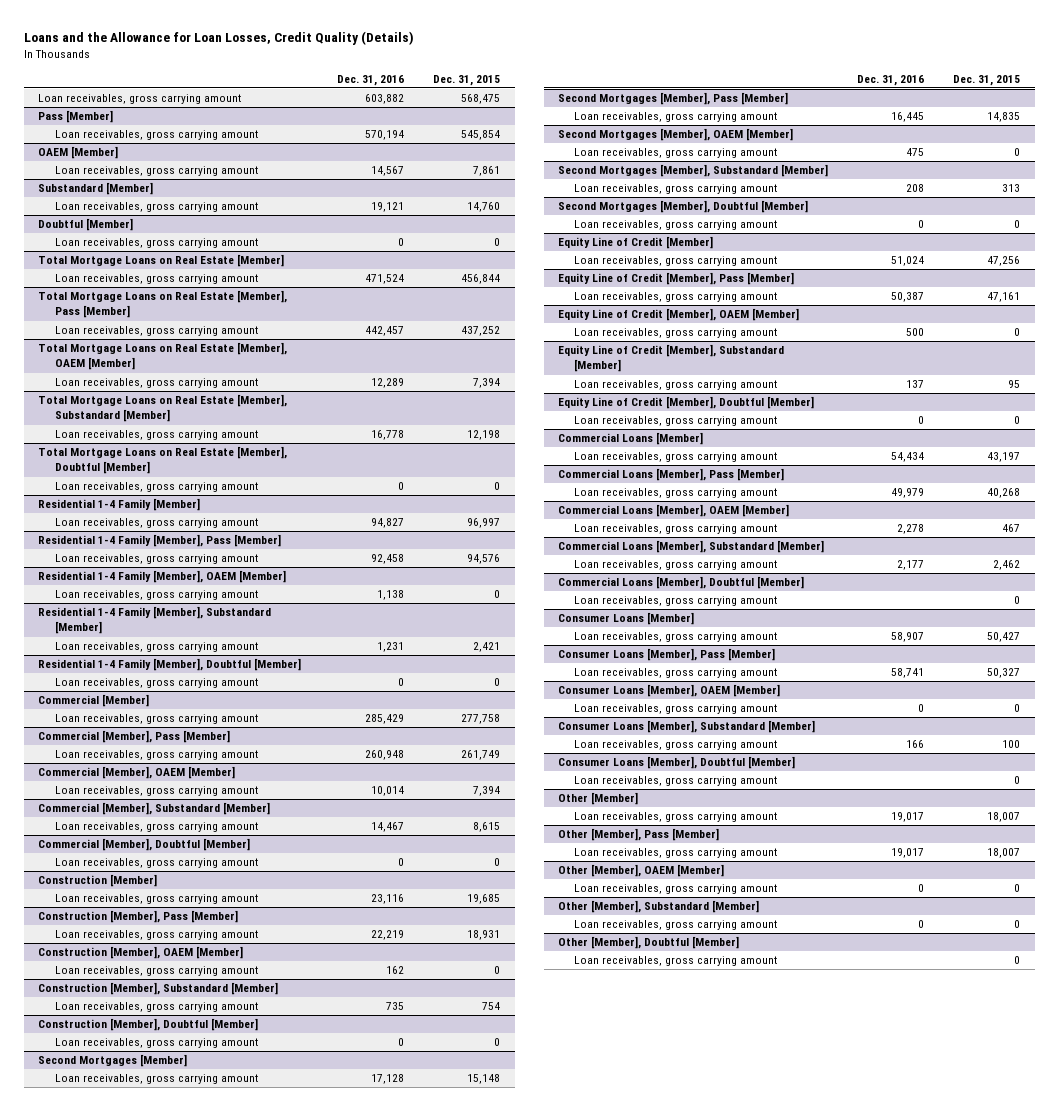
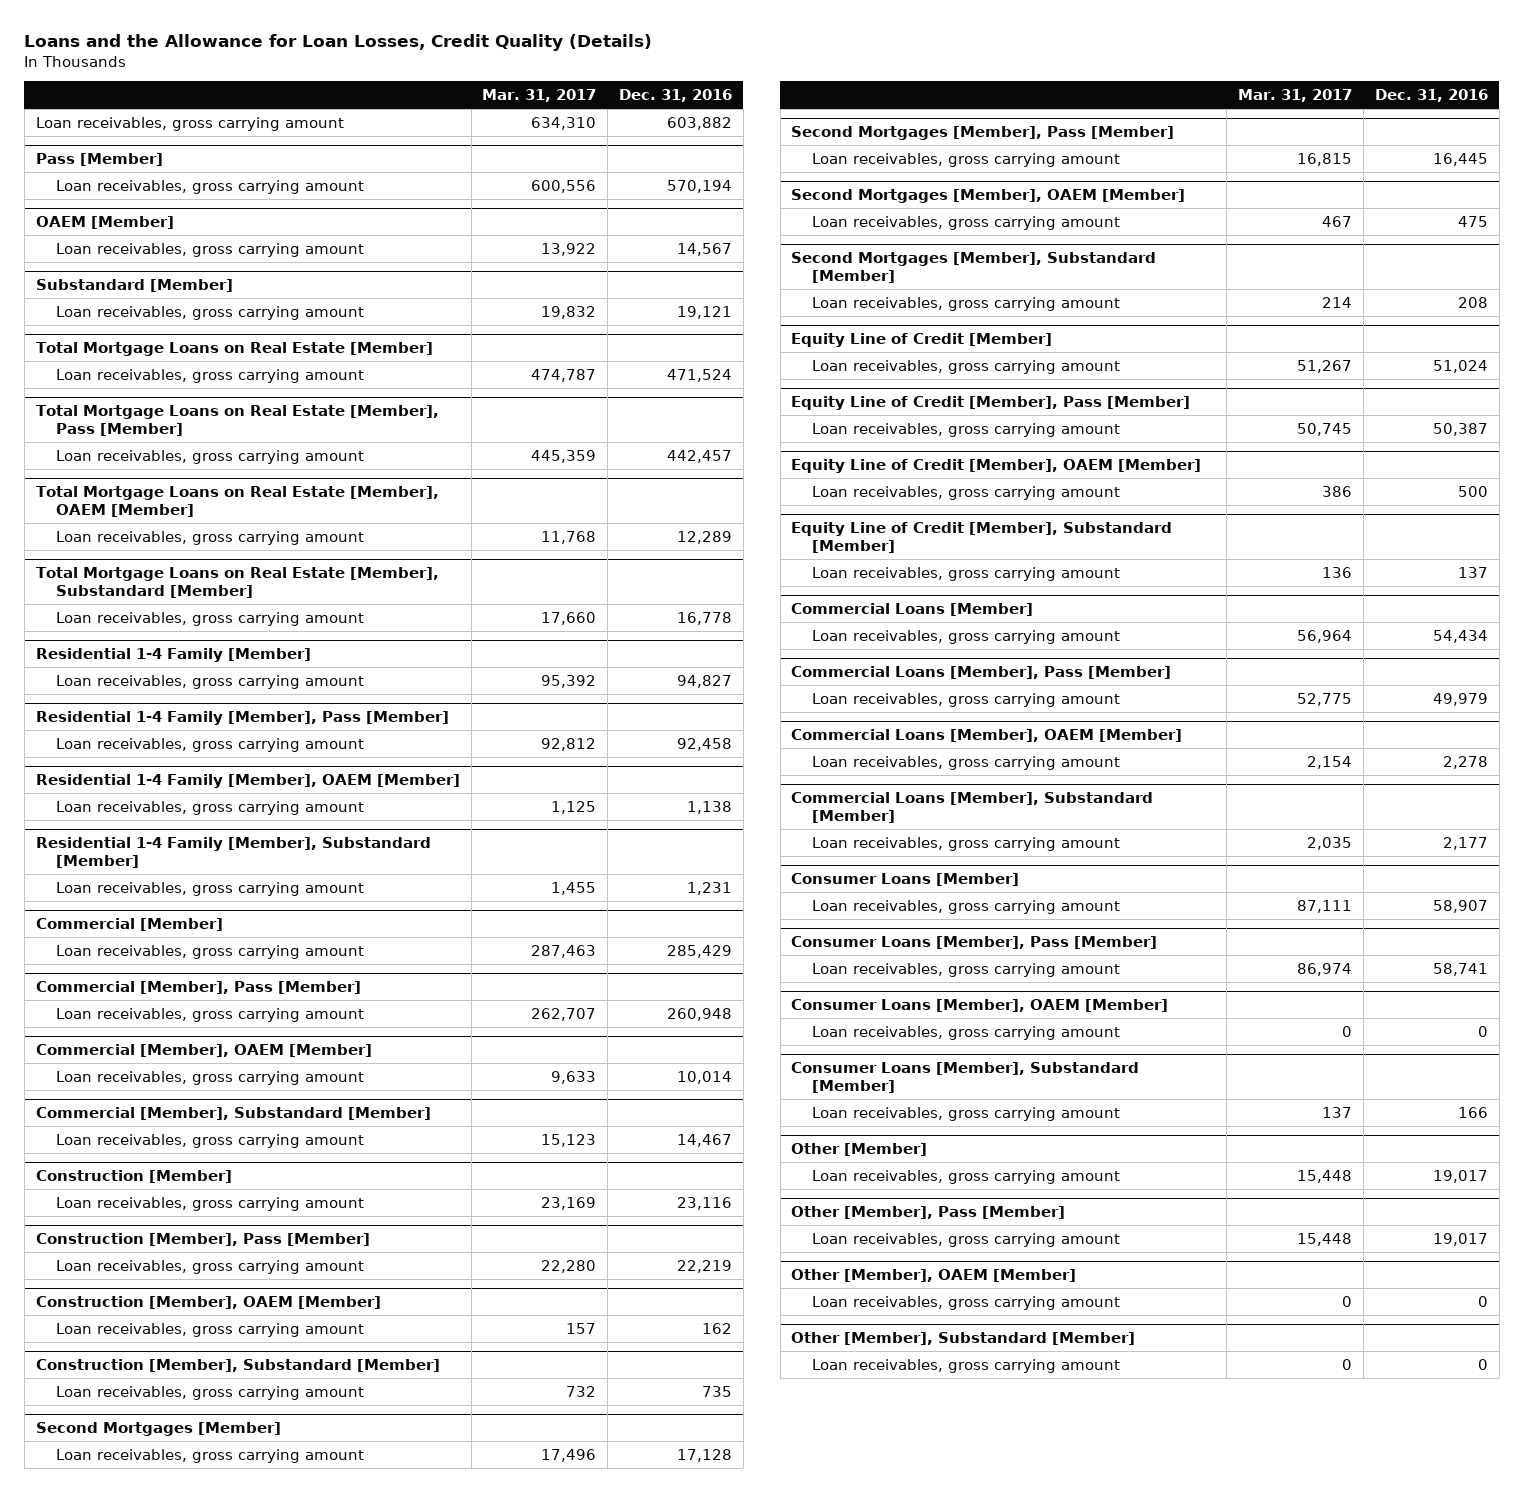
[433,74,501,86] Dec. 31, 2015 -> none
none -> [482,89,597,103] Mar. 31, 2017
[38,218,134,232] Doubtful [Member] -> none
[54,238,258,249] Loan receivables, gross carrying amount -> none
[38,446,288,475] Total Mortgage Loans on Real Estate [Member], Doubtful [Member] -> none
[54,482,258,493] Loan receivables, gross carrying amount -> none
[38,658,302,672] Residential 1-4 Family [Member], Doubtful [Member] -> none
[54,678,258,689] Loan receivables, gross carrying amount -> none
[38,838,251,852] Commercial [Member], Doubtful [Member] -> none
[54,858,258,869] Loan receivables, gross carrying amount -> none
[38,1018,259,1032] Construction [Member], Doubtful [Member] -> none
[54,1038,258,1049] Loan receivables, gross carrying amount -> none
[558,200,809,214] Second Mortgages [Member], Doubtful [Member] -> none
[574,220,778,231] Loan receivables, gross carrying amount -> none
[558,396,815,410] Equity Line of Credit [Member], Doubtful [Member] -> none
[574,416,778,427] Loan receivables, gross carrying amount -> none
[558,576,805,590] Commercial Loans [Member], Doubtful [Member] -> none
[574,596,778,607] Loan receivables, gross carrying amount -> none
[558,756,796,770] Consumer Loans [Member], Doubtful [Member] -> none
[574,776,778,787] Loan receivables, gross carrying amount -> none
[558,936,740,950] Other [Member], Doubtful [Member] -> none
[574,956,778,967] Loan receivables, gross carrying amount -> none

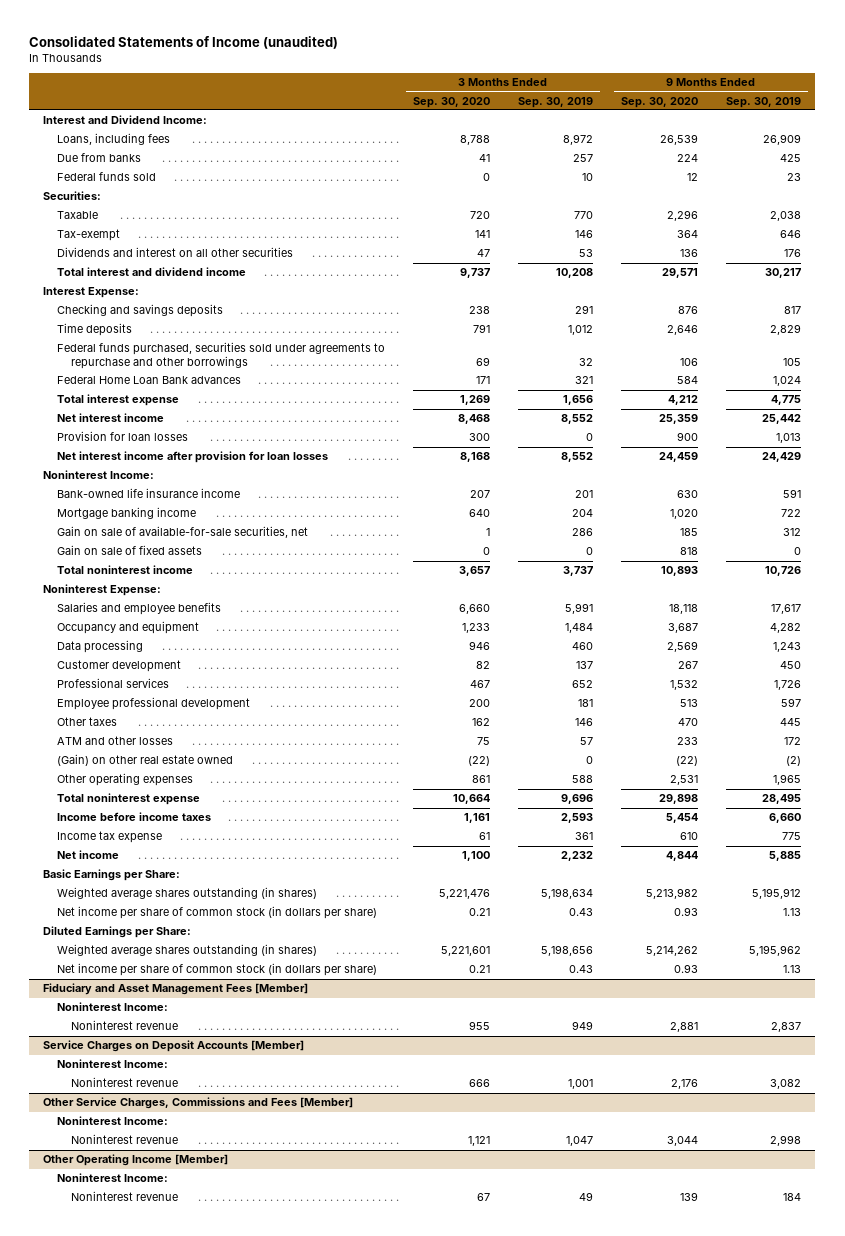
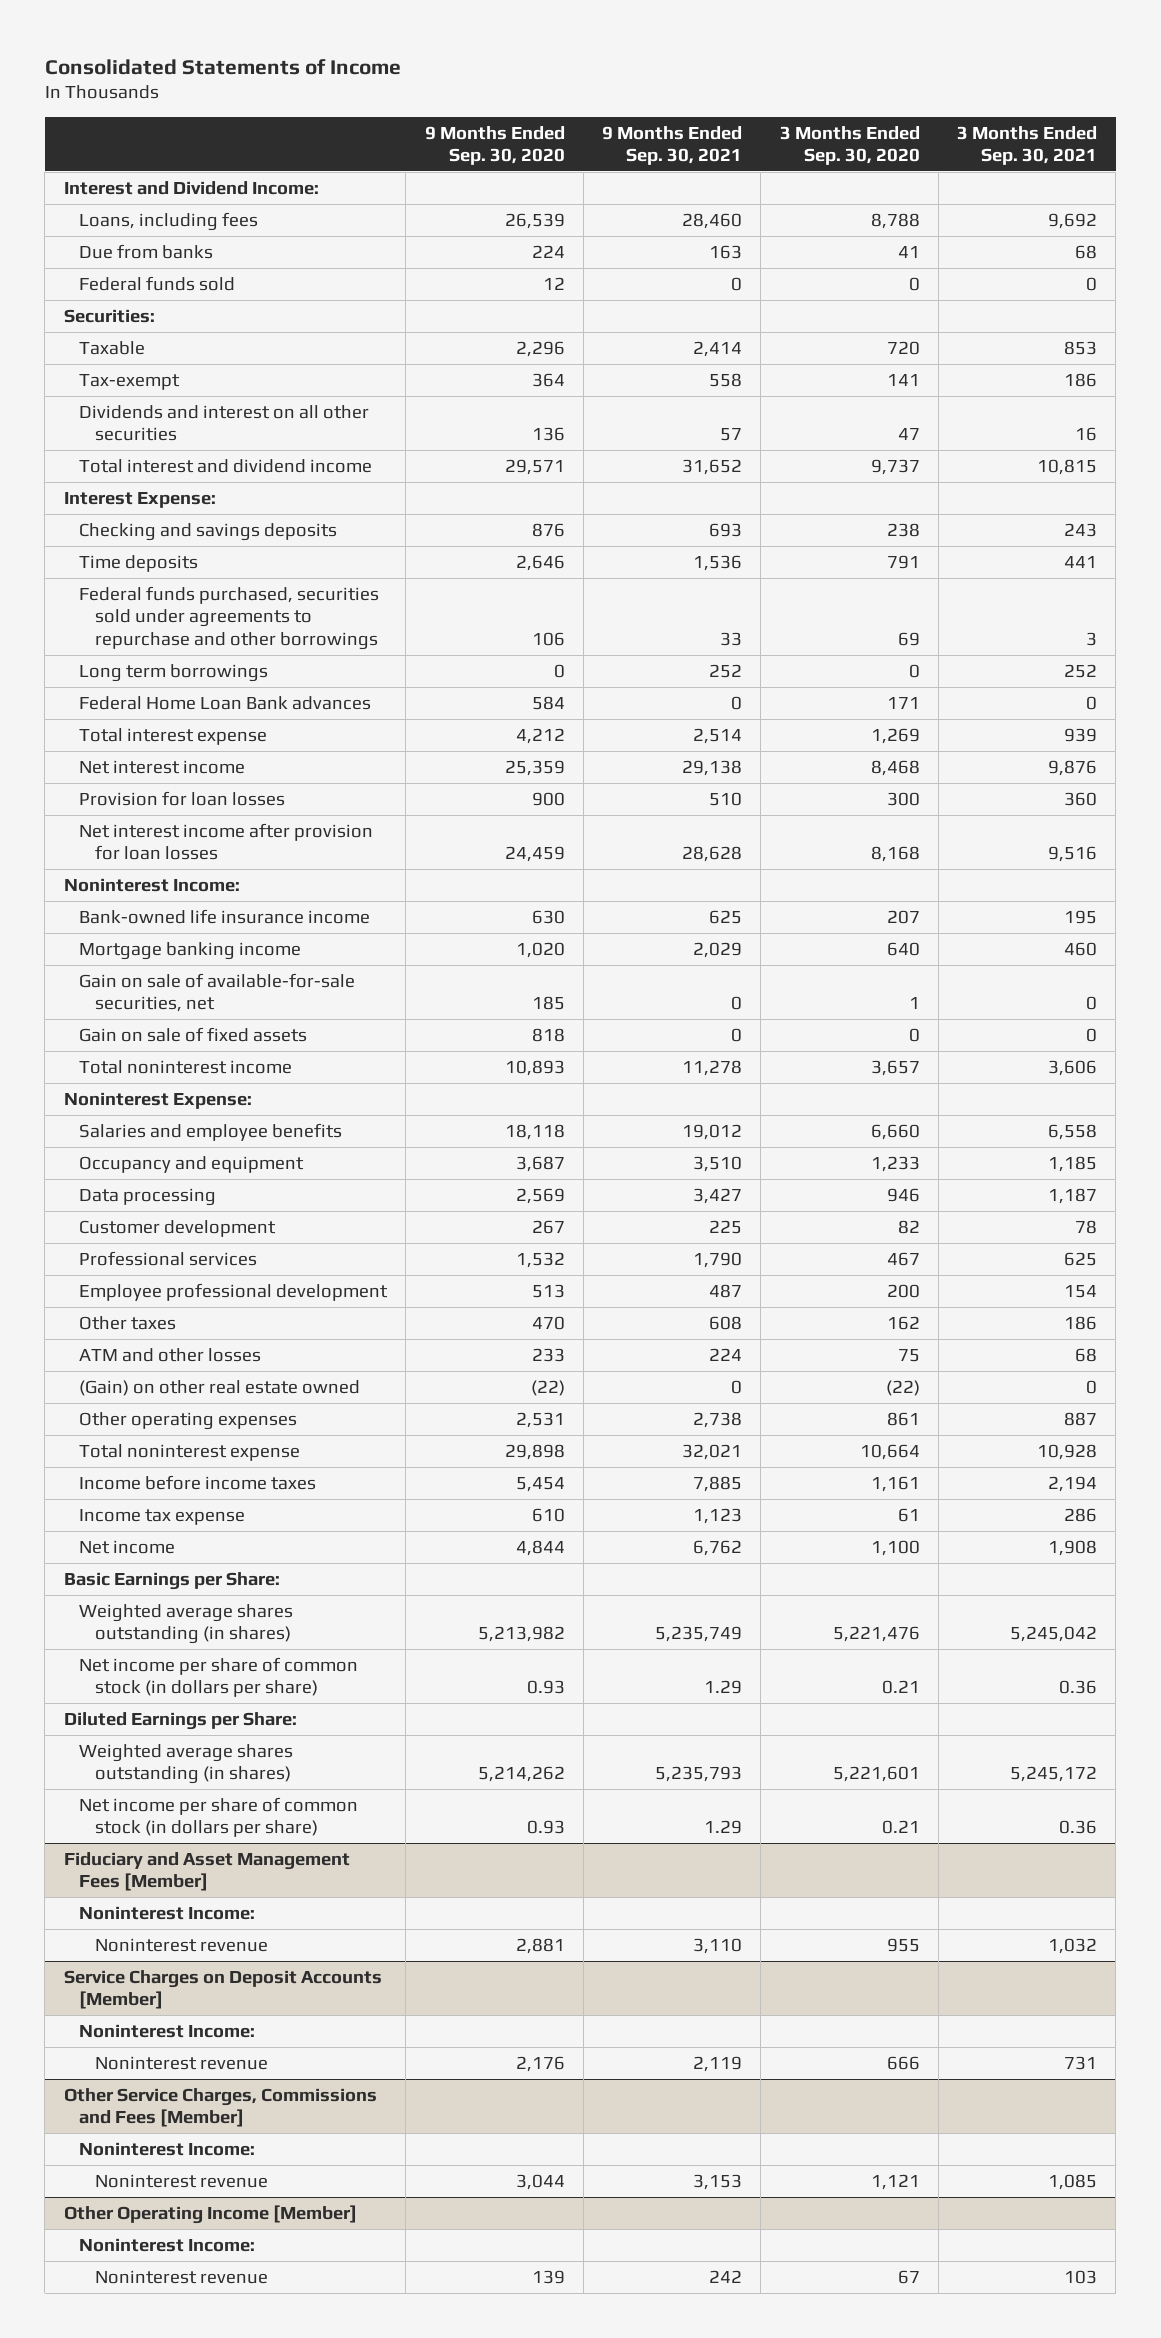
[29,35,339,49] Consolidated Statements of Income (unaudited) -> [44,58,401,75] Consolidated Statements of Income
[518,96,594,108] Sep. 30, 2019 -> none
[726,96,802,108] Sep. 30, 2019 -> none
none -> [602,125,743,166] 9 Months Ended Sep. 30, 2021
none -> [957,125,1098,166] 3 Months Ended Sep. 30, 2021
none -> [79,663,269,682] Long term borrowings

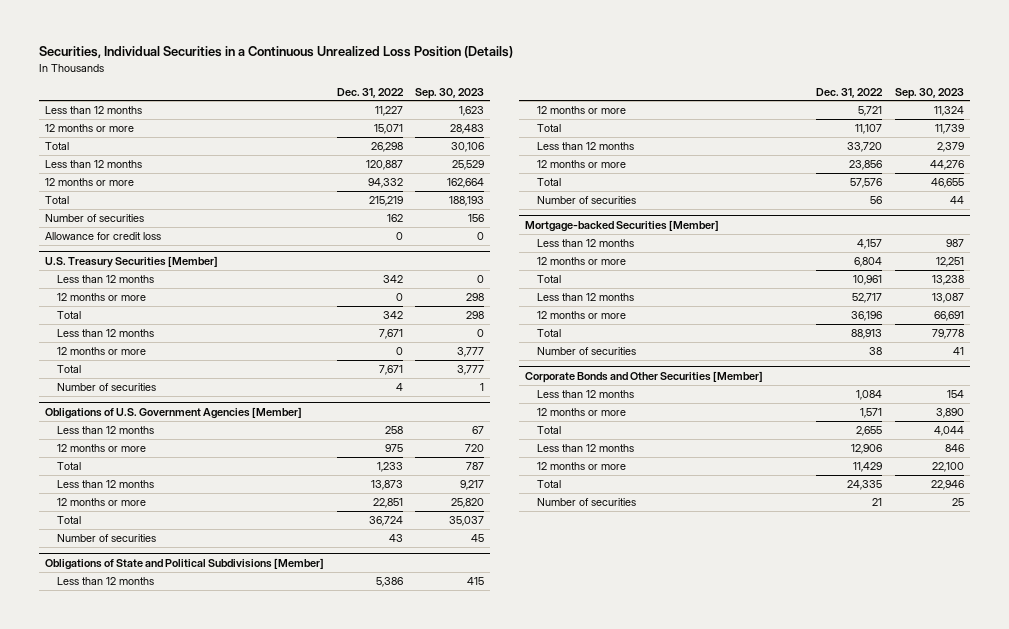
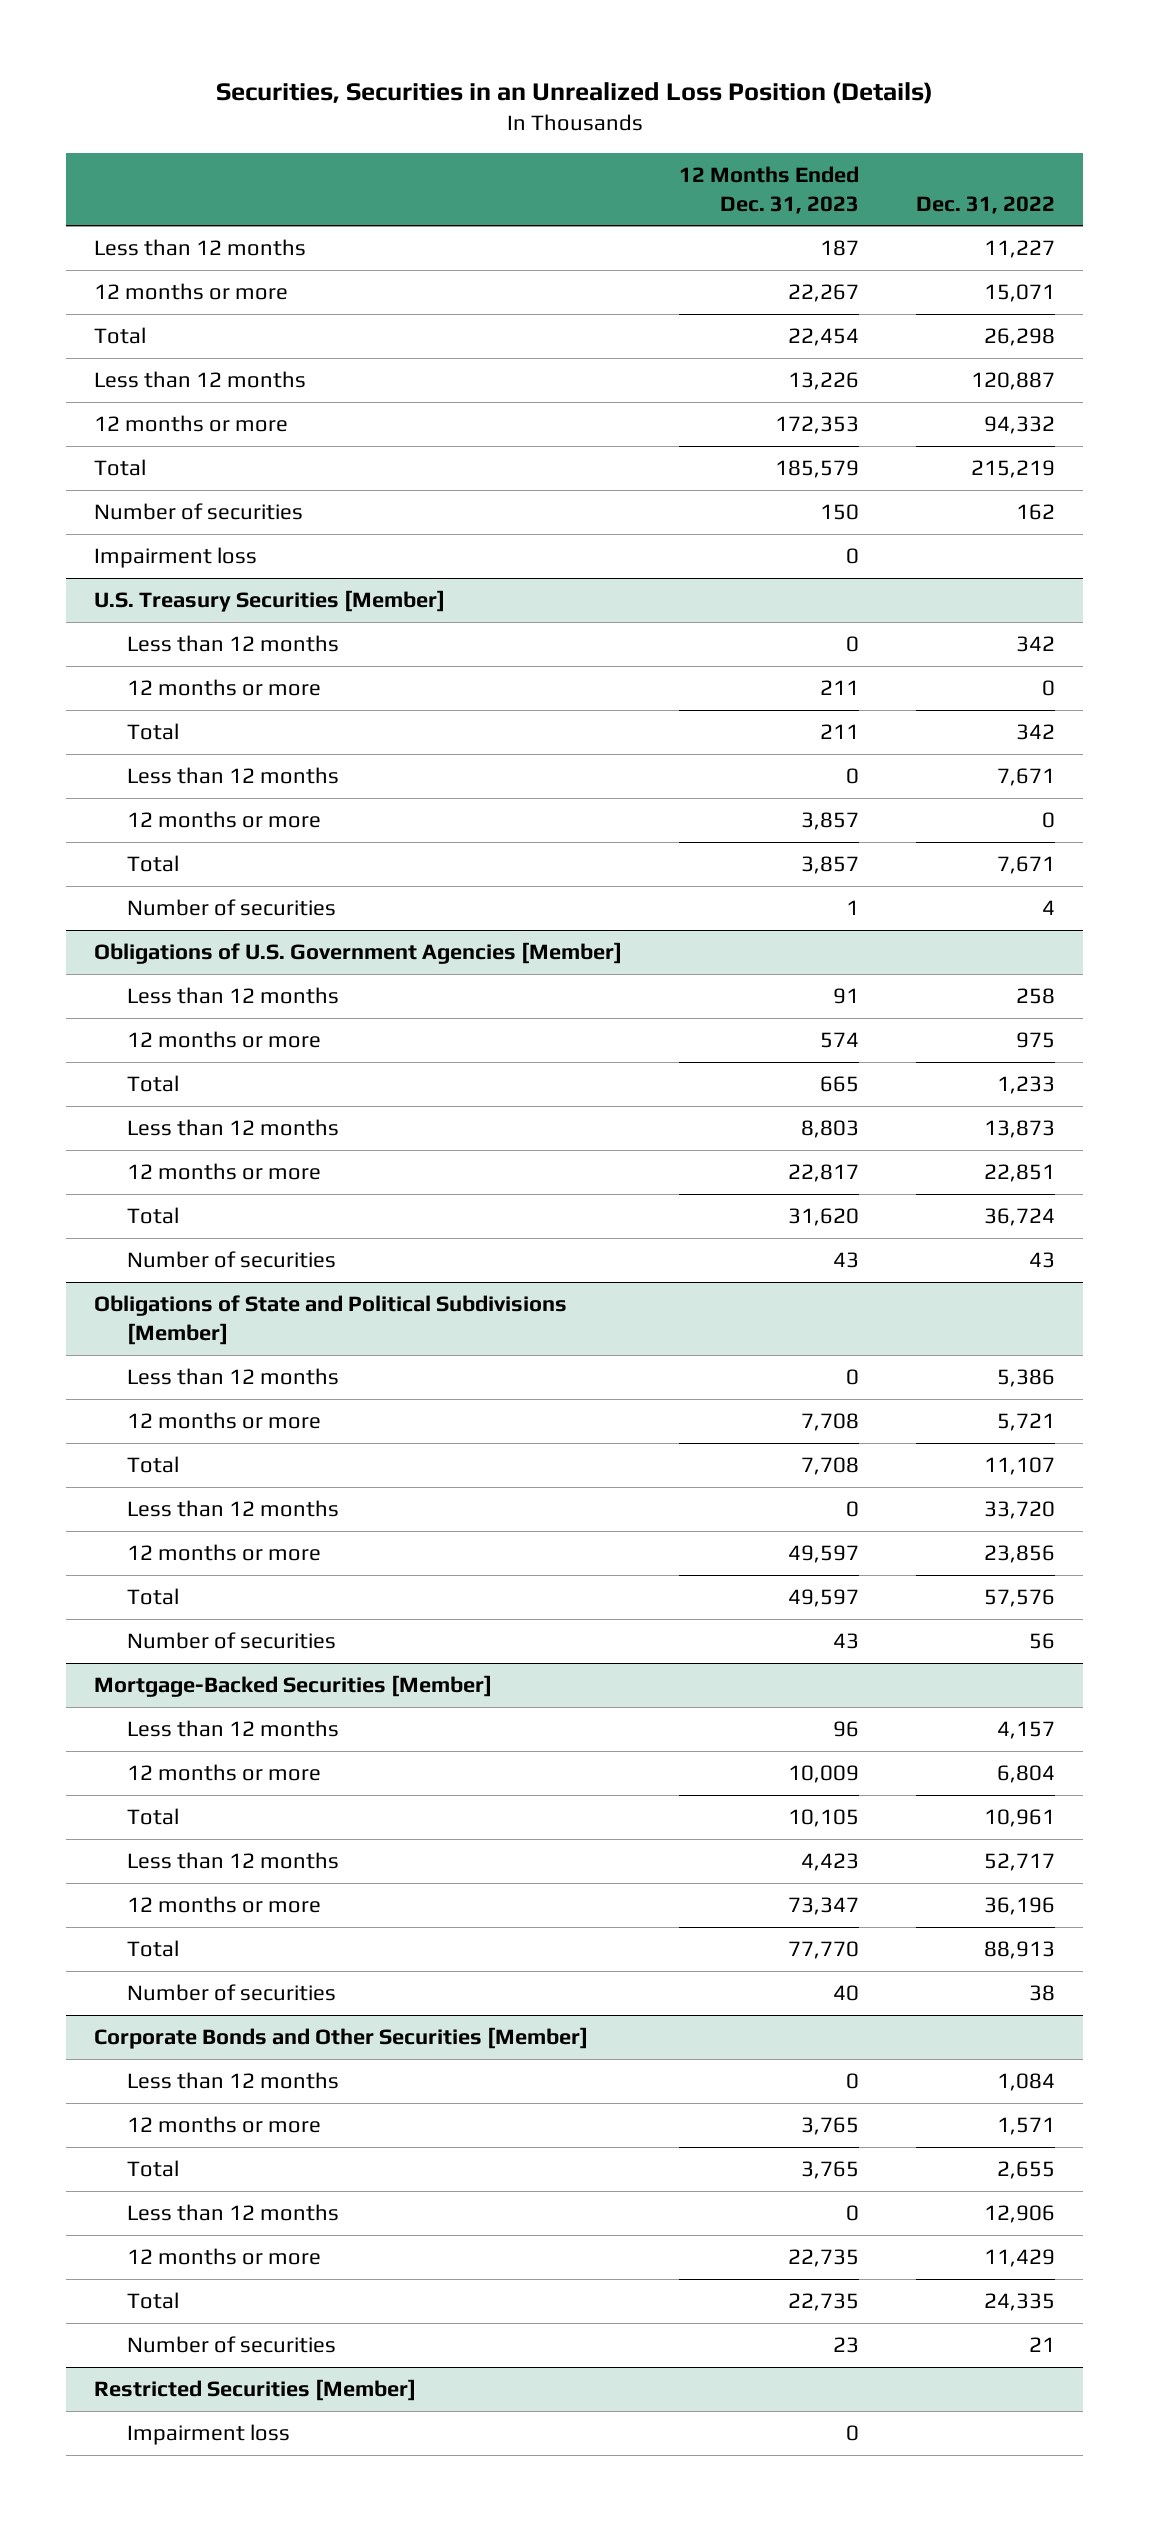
[38,46,513,59] Securities, Individual Securities in a Continuous Unrealized Loss Position (Details) -> [215,82,933,105] Securities, Securities in an Unrealized Loss Position (Details)
[415,87,485,99] Sep. 30, 2023 -> none
none -> [679,165,860,214] 12 Months Ended Dec. 31, 2023
[45,231,162,240] Allowance for credit loss -> none
none -> [94,547,258,569] Impairment loss
[524,219,719,232] Mortgage-backed Securities [Member] -> [94,1675,493,1698] Mortgage-Backed Securities [Member]
none -> [94,2379,417,2402] Restricted Securities [Member]
none -> [127,2424,291,2446] Impairment loss

